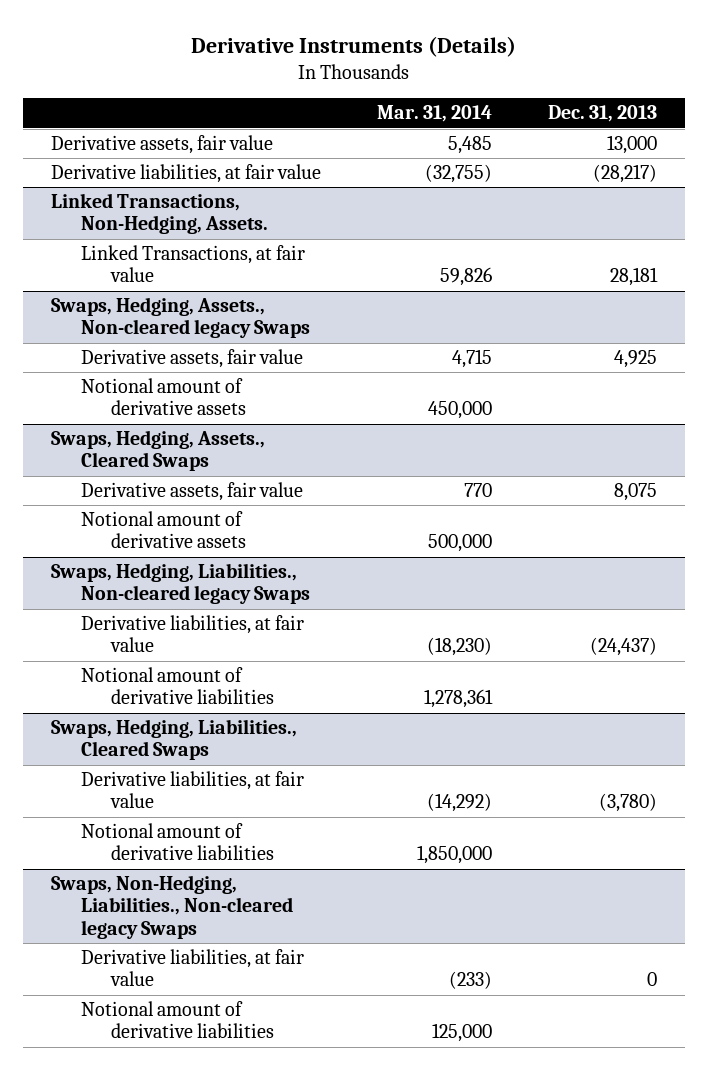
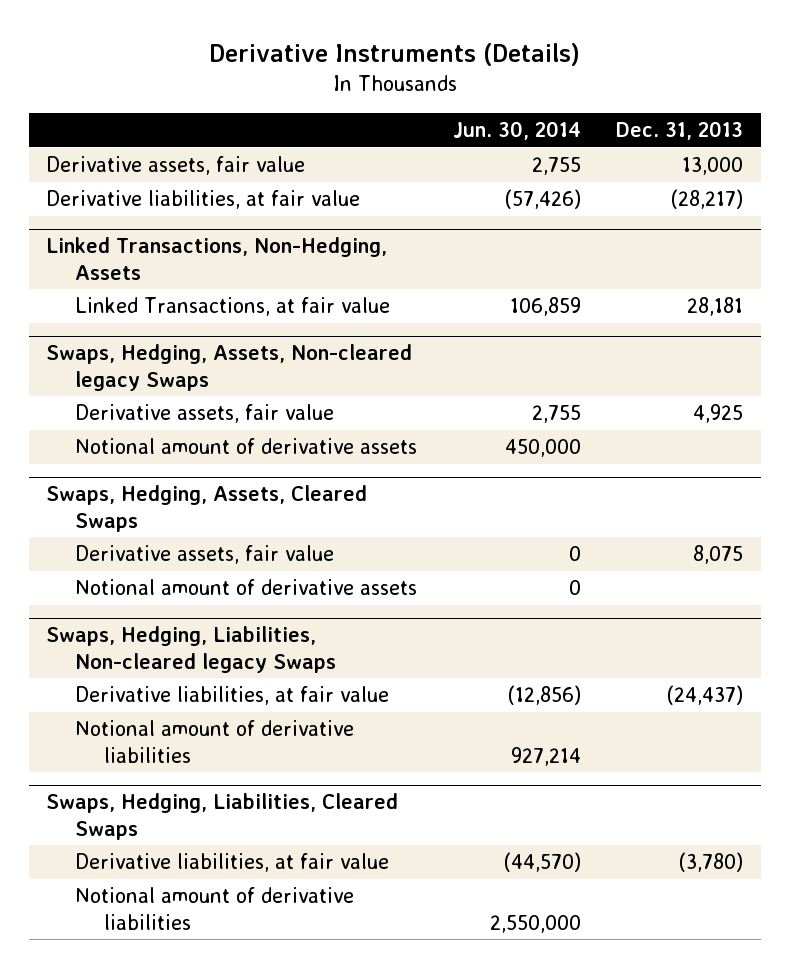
[376,105,492,123] Mar. 31, 2014 -> none
none -> [452,121,581,141] Jun. 30, 2014
[50,193,269,235] Linked Transactions, Non-Hedging, Assets. -> [46,237,388,281] Linked Transactions, Non-Hedging, Assets
[50,297,311,339] Swaps, Hedging, Assets., Non-cleared legacy Swaps -> [46,344,413,392] Swaps, Hedging, Assets, Non-cleared legacy Swaps
[50,430,265,472] Swaps, Hedging, Assets., Cleared Swaps -> [46,485,368,533] Swaps, Hedging, Assets, Cleared Swaps
[50,563,311,605] Swaps, Hedging, Liabilities., Non-cleared legacy Swaps -> [46,626,337,674] Swaps, Hedging, Liabilities, Non-cleared legacy Swaps
[50,719,297,761] Swaps, Hedging, Liabilities., Cleared Swaps -> [46,793,399,841] Swaps, Hedging, Liabilities, Cleared Swaps
[50,875,294,939] Swaps, Non-Hedging, Liabilities., Non-cleared legacy Swaps -> none
[81,949,305,987] Derivative liabilities, at fair value -> none
[81,1001,275,1039] Notional amount of derivative liabilities -> none

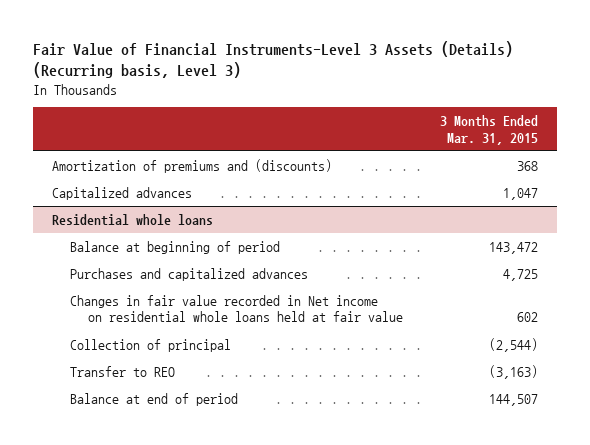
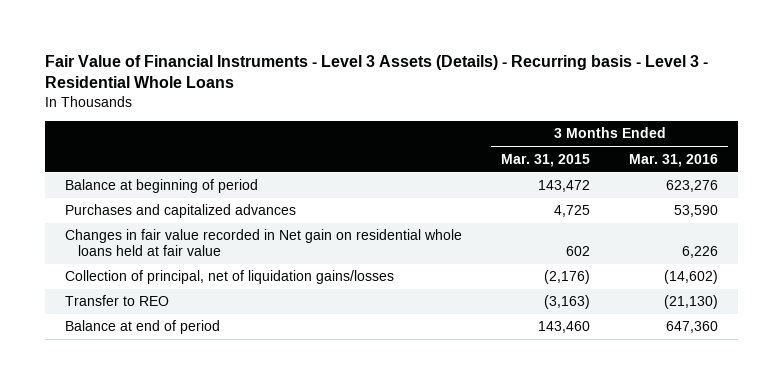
[32,41,513,79] Fair Value of Financial Instruments-Level 3 Assets (Details) (Recurring basis, Level 3) -> [45,54,709,89] Fair Value of Financial Instruments - Level 3 Assets (Details) - Recurring basis - Level 3 - Residential Whole Loans
none -> [629,153,719,167] Mar. 31, 2016
[51,158,332,173] Amortization of premiums and (discounts) -> none
[51,186,192,200] Capitalized advances -> none
[51,213,213,226] Residential whole loans -> none
[69,294,403,323] Changes in fair value recorded in Net income on residential whole loans held at fair value -> [64,229,462,257] Changes in fair value recorded in Net gain on residential whole loans held at fair value
[69,338,231,352] Collection of principal -> [64,270,394,285] Collection of principal, net of liquidation gains/losses
[489,337,539,352] (2,544) -> [544,270,591,285] (2,176)
[489,393,539,406] 144,507 -> [538,321,591,334] 143,460

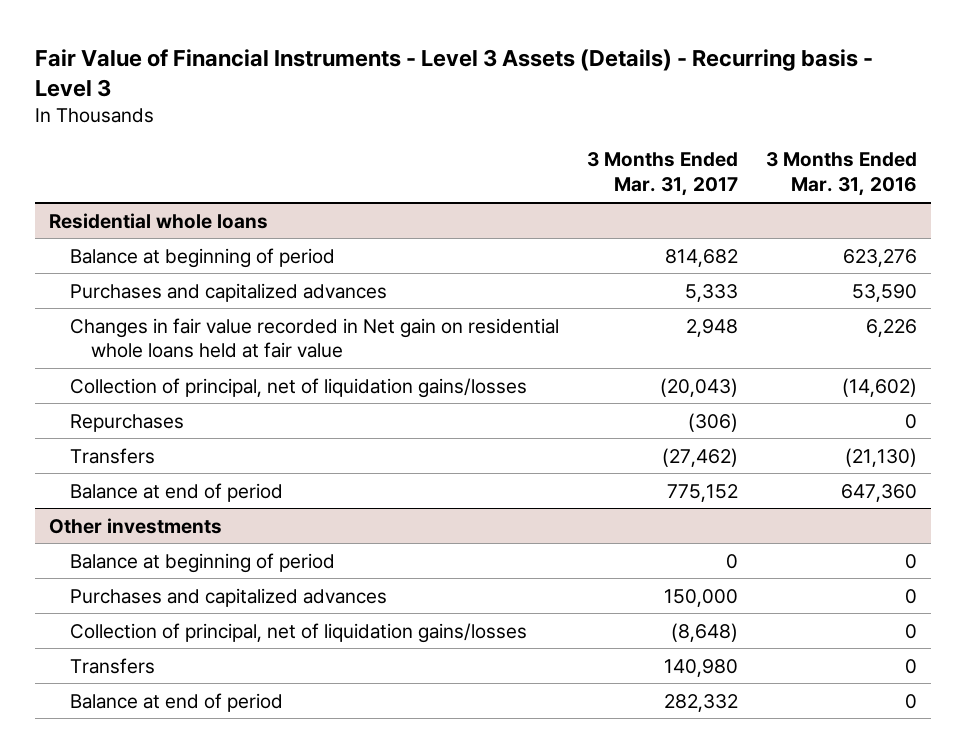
[45,54,709,89] Fair Value of Financial Instruments - Level 3 Assets (Details) - Recurring basis - Level 3 - Residential Whole Loans -> [35,48,874,98] Fair Value of Financial Instruments - Level 3 Assets (Details) - Recurring basis - Level 3
[501,153,591,167] Mar. 31, 2015 -> none
none -> [587,152,739,197] 3 Months Ended Mar. 31, 2017
none -> [49,212,269,229] Residential whole loans
none -> [70,413,185,432] Repurchases
[64,295,169,307] Transfer to REO -> [70,447,156,464] Transfers
none -> [49,517,223,534] Other investments
none -> [70,552,336,573] Balance at beginning of period
none -> [70,587,388,607] Purchases and capitalized advances
none -> [70,622,528,643] Collection of principal, net of liquidation gains/losses
none -> [70,657,156,674] Transfers
none -> [70,692,284,712] Balance at end of period

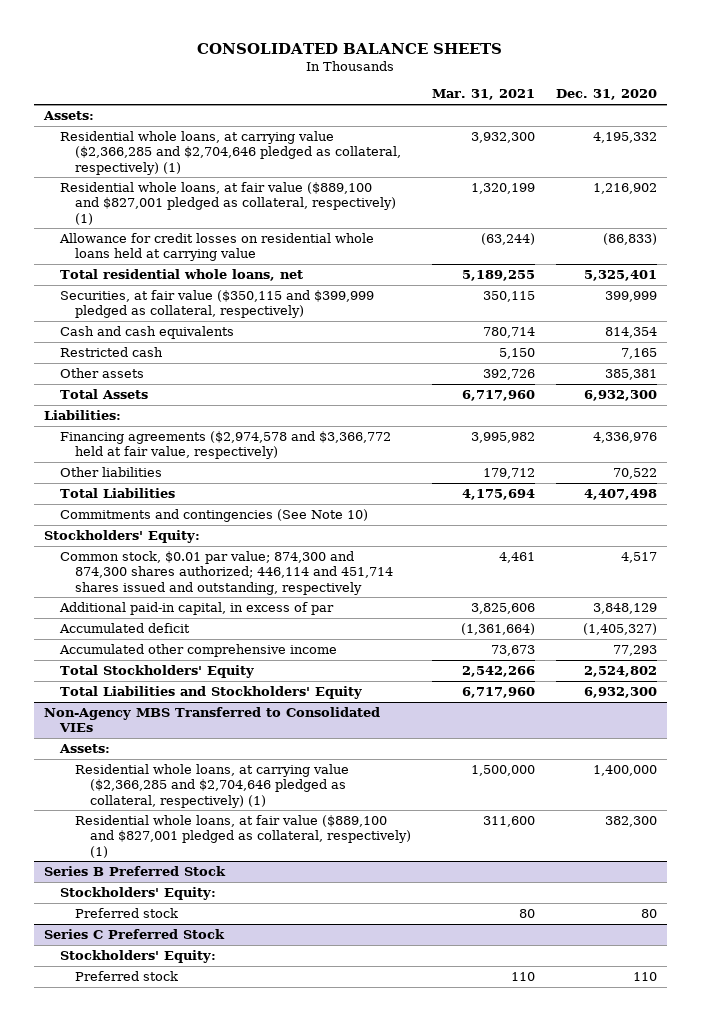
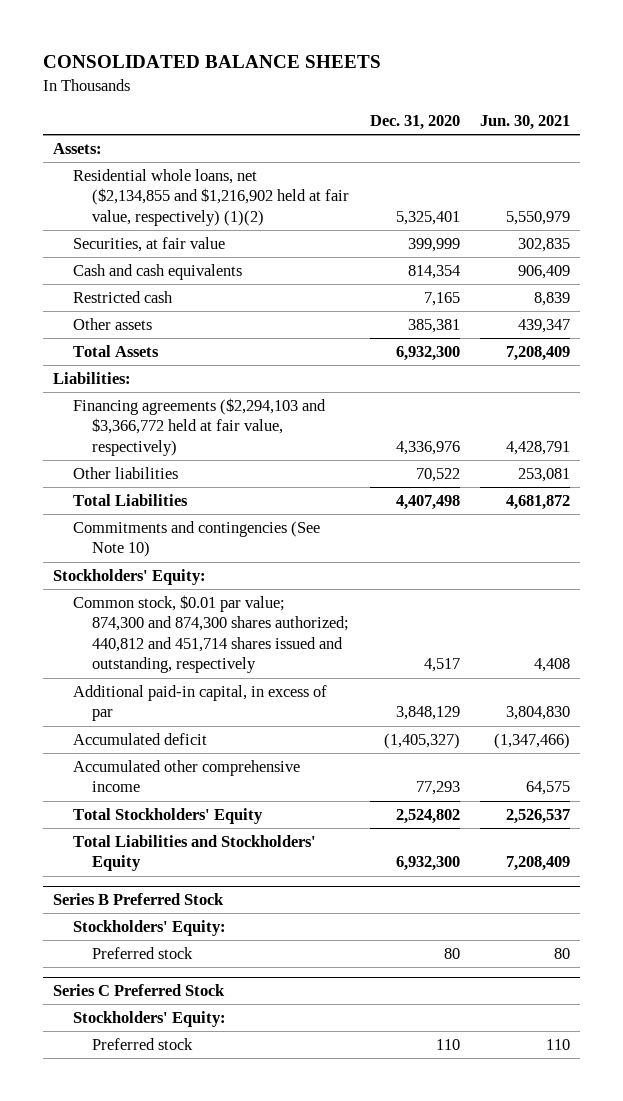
[432,89,536,101] Mar. 31, 2021 -> none
none -> [480,114,571,130] Jun. 30, 2021
[59,130,401,175] Residential whole loans, at carrying value ($2,366,285 and $2,704,646 pledged as collateral, respectively) (1) -> none
[59,181,396,225] Residential whole loans, at fair value ($889,100 and $827,001 pledged as collateral, respectively) (1) -> none
[58,232,374,262] Allowance for credit losses on residential whole loans held at carrying value -> none
[59,268,303,281] Total residential whole loans, net -> [72,168,350,226] Residential whole loans, net ($2,134,855 and $1,216,902 held at fair value, respectively) (1)(2)
[59,289,374,319] Securities, at fair value ($350,115 and $399,999 pledged as collateral, respectively) -> [72,236,225,252] Securities, at fair value
[59,430,391,460] Financing agreements ($2,974,578 and $3,366,772 held at fair value, respectively) -> [72,397,326,456] Financing agreements ($2,294,103 and $3,366,772 held at fair value, respectively)
[59,550,393,595] Common stock, $0.01 par value; 874,300 and 874,300 shares authorized; 446,114 and 451,714 shares issued and outstanding, respectively -> [72,594,350,674] Common stock, $0.01 par value; 874,300 and 874,300 shares authorized; 440,812 and 451,714 shares issued and outstanding, respectively
[44,706,381,733] Non-Agency MBS Transferred to Consolidated VIEs -> none
[58,743,110,753] Assets: -> none
[74,763,349,808] Residential whole loans, at carrying value ($2,366,285 and $2,704,646 pledged as collateral, respectively) (1) -> none
[74,814,412,858] Residential whole loans, at fair value ($889,100 and $827,001 pledged as collateral, respectively) (1) -> none

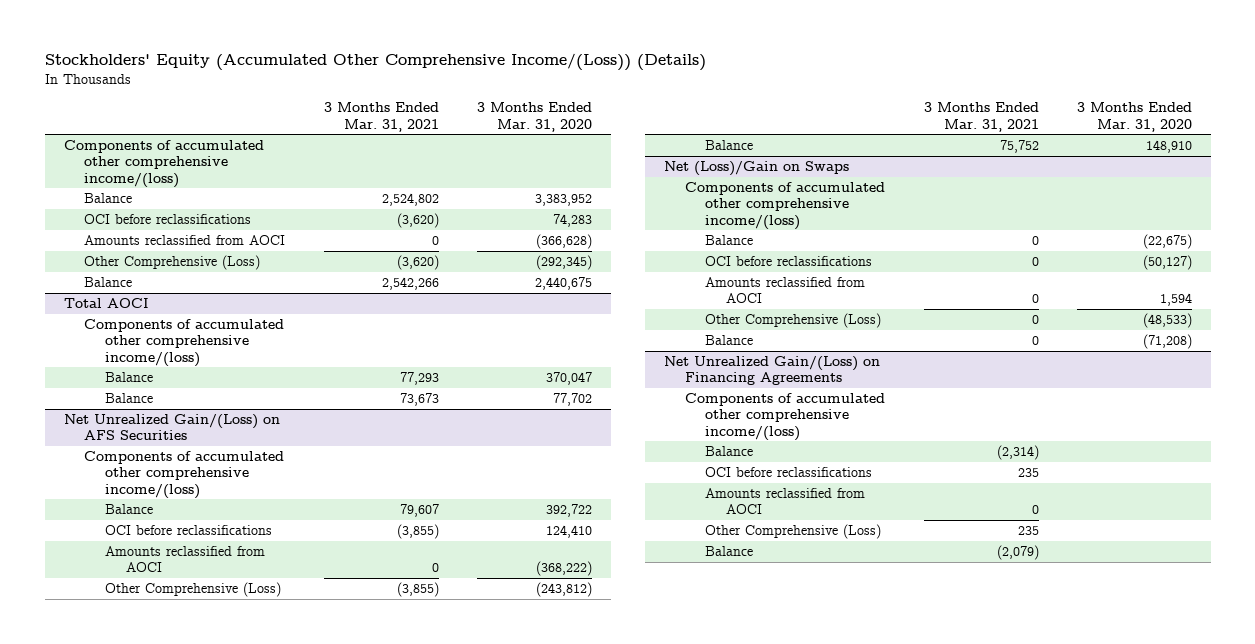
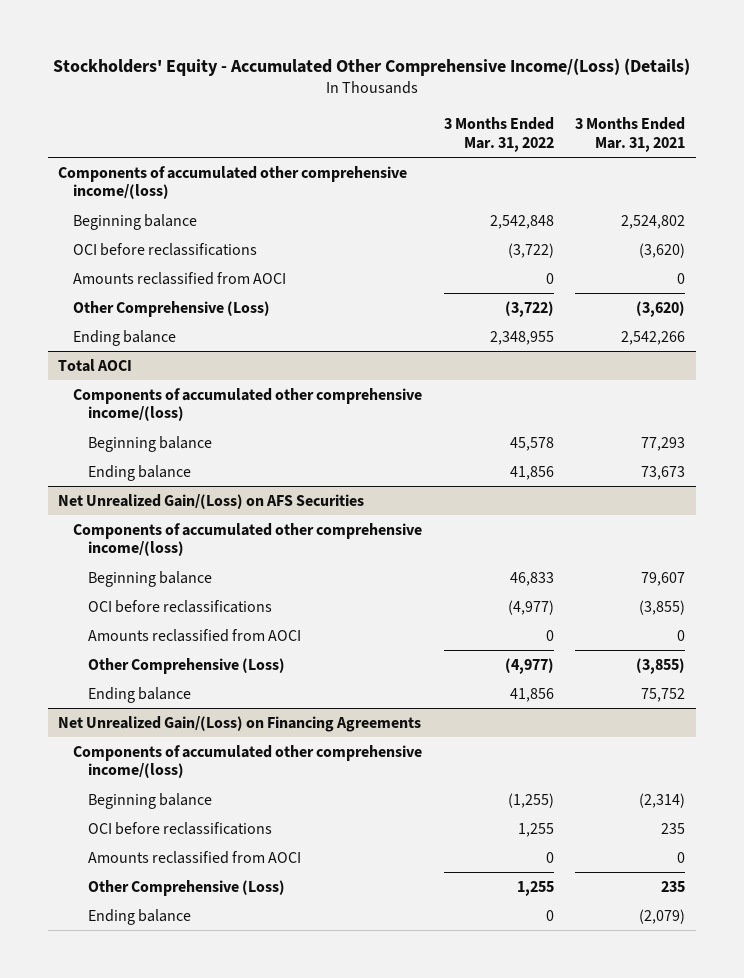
[44,53,706,72] Stockholders' Equity (Accumulated Other Comprehensive Income/(Loss)) (Details) -> [52,58,690,77] Stockholders' Equity - Accumulated Other Comprehensive Income/(Loss) (Details)
[476,102,592,132] 3 Months Ended Mar. 31, 2020 -> none
none -> [443,117,554,152] 3 Months Ended Mar. 31, 2022
[84,193,133,204] Balance -> [73,213,198,230] Beginning balance
[84,277,133,288] Balance -> [73,329,177,346] Ending balance
[105,372,154,383] Balance -> [88,435,213,452] Beginning balance
[105,393,154,404] Balance -> [88,464,192,481] Ending balance
[105,504,154,515] Balance -> [88,570,213,587] Beginning balance
[663,161,849,177] Net (Loss)/Gain on Swaps -> none
[684,182,885,230] Components of accumulated other comprehensive income/(loss) -> none
[705,235,754,246] Balance -> none
[705,256,873,267] OCI before reclassifications -> none
[705,277,866,304] Amounts reclassified from AOCI -> none
[705,313,882,329] Other Comprehensive (Loss) -> none
[705,335,754,346] Balance -> none
[705,140,754,151] Balance -> [88,686,192,703] Ending balance
[705,446,754,457] Balance -> [88,792,213,809] Beginning balance
[705,546,754,557] Balance -> [88,908,192,925] Ending balance

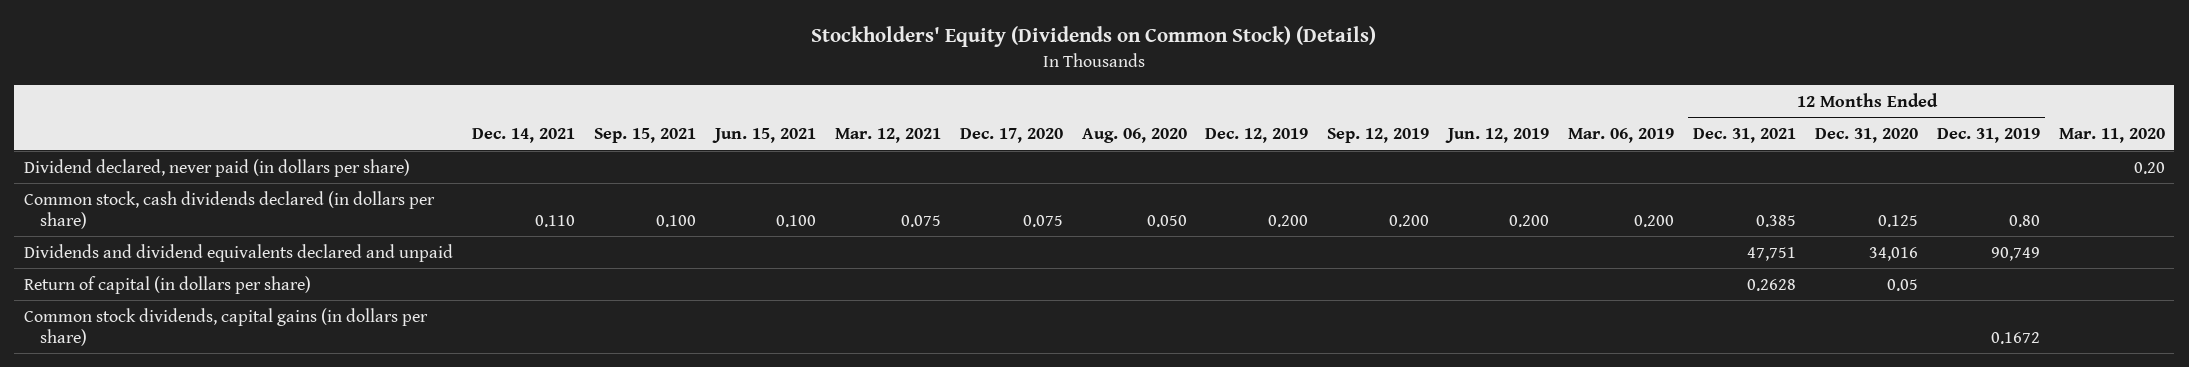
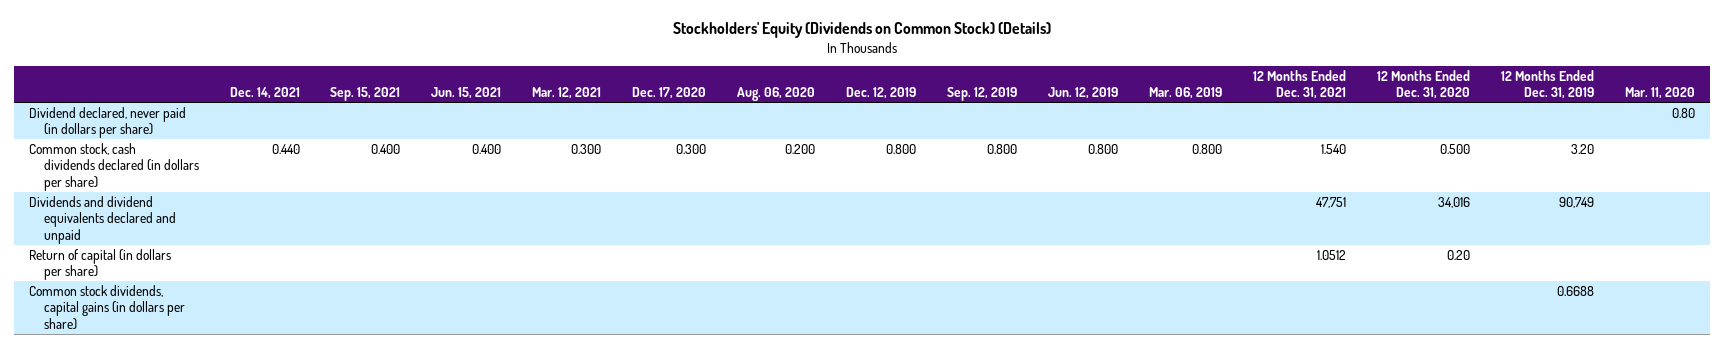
[2133,161,2165,174] 0.20 -> [1671,107,1695,118] 0.80
[534,214,575,227] 0.110 -> [271,143,300,154] 0.440
[655,214,696,227] 0.100 -> [371,143,401,154] 0.400
[775,214,816,227] 0.100 -> [472,143,502,154] 0.400
[900,214,941,227] 0.075 -> [571,143,602,154] 0.300
[1022,214,1063,227] 0.075 -> [676,143,707,154] 0.300
[1146,214,1187,227] 0.050 -> [785,143,816,154] 0.200
[1268,214,1309,227] 0.200 -> [886,143,917,154] 0.800
[1389,214,1430,227] 0.200 -> [987,143,1018,154] 0.800
[1509,214,1550,227] 0.200 -> [1088,143,1119,154] 0.800
[1634,214,1675,227] 0.200 -> [1192,143,1223,154] 0.800
[1756,214,1797,227] 0.385 -> [1320,143,1346,154] 1.540
[1878,214,1919,227] 0.125 -> [1439,143,1470,154] 0.500
[2008,214,2040,227] 0.80 -> [1570,143,1594,154] 3.20
[1747,278,1797,291] 0.2628 -> [1316,249,1346,260] 1.0512
[1887,278,1919,291] 0.05 -> [1446,249,1470,260] 0.20
[1990,331,2040,344] 0.1672 -> [1556,285,1594,296] 0.6688

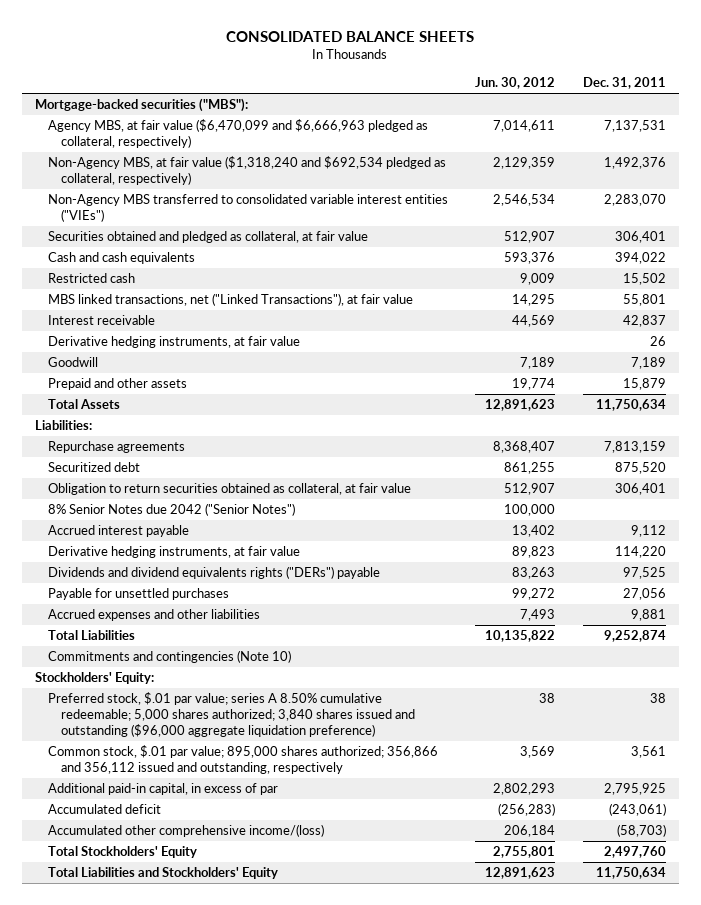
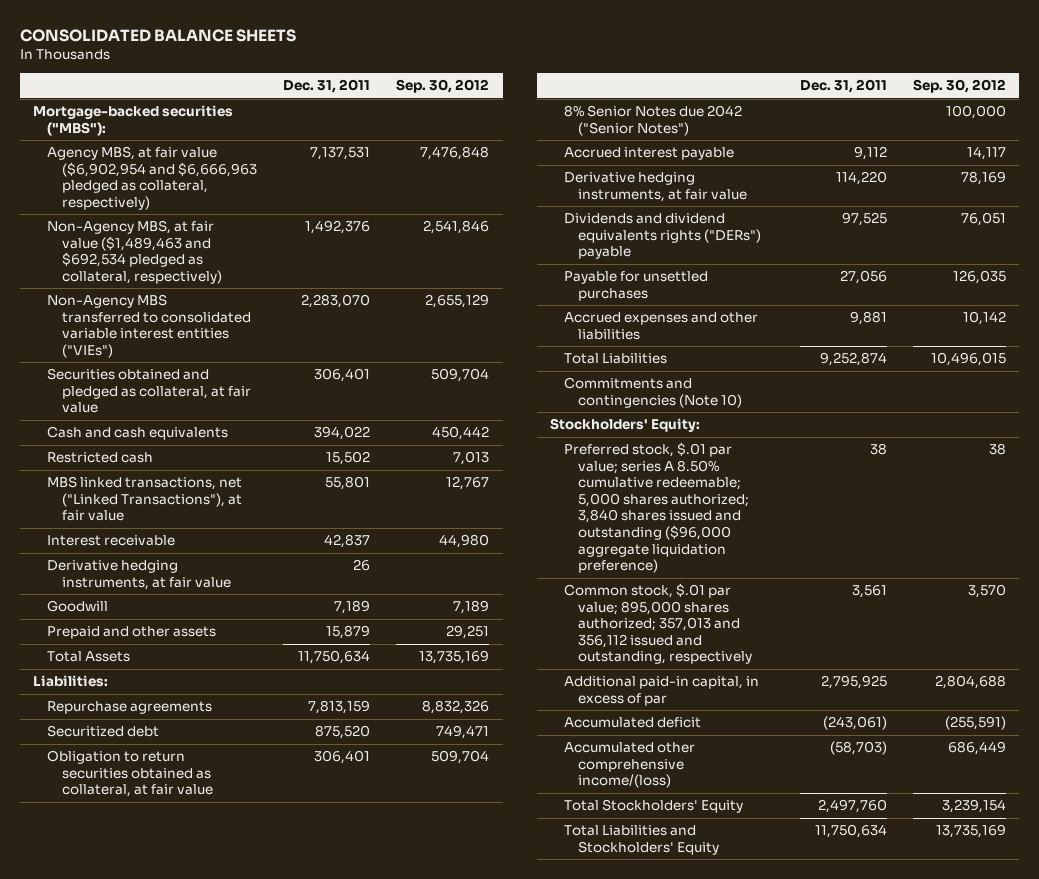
[475,77,556,90] Jun. 30, 2012 -> none
none -> [396,79,490,94] Sep. 30, 2012
[48,119,429,149] Agency MBS, at fair value ($6,470,099 and $6,666,963 pledged as collateral, respectively) -> [47,146,257,210] Agency MBS, at fair value ($6,902,954 and $6,666,963 pledged as collateral, respectively)
[48,156,447,186] Non-Agency MBS, at fair value ($1,318,240 and $692,534 pledged as collateral, respectively) -> [47,220,222,284] Non-Agency MBS, at fair value ($1,489,463 and $692,534 pledged as collateral, respectively)
[48,745,439,775] Common stock, $.01 par value; 895,000 shares authorized; 356,866 and 356,112 issued and outstanding, respectively -> [563,583,753,665] Common stock, $.01 par value; 895,000 shares authorized; 357,013 and 356,112 issued and outstanding, respectively

